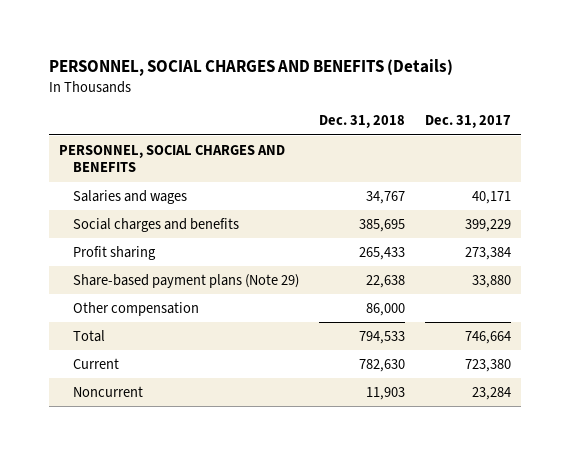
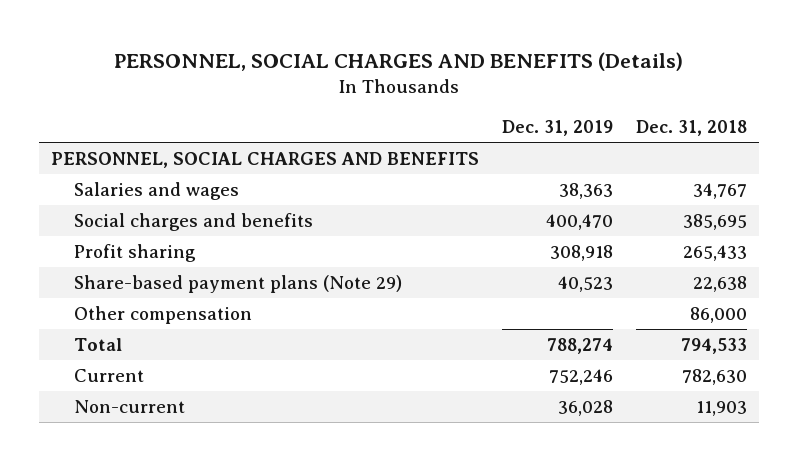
[424,115,511,129] Dec. 31, 2017 -> none
none -> [502,119,614,136] Dec. 31, 2019
[73,386,144,398] Noncurrent -> [73,400,185,414] Non-current

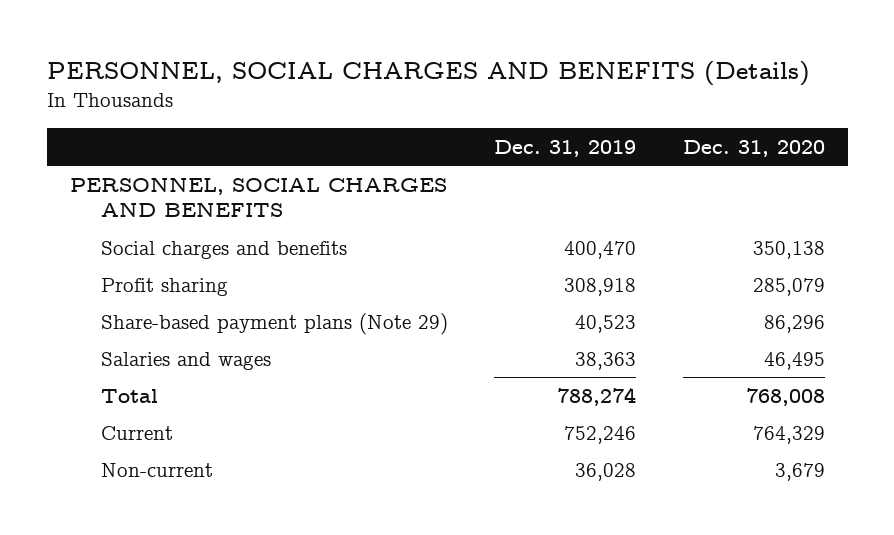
[636,119,748,136] Dec. 31, 2018 -> none
none -> [682,139,825,157] Dec. 31, 2020
[73,306,252,325] Other compensation -> none
[73,182,239,201] Salaries and wages -> [101,351,272,370] Salaries and wages

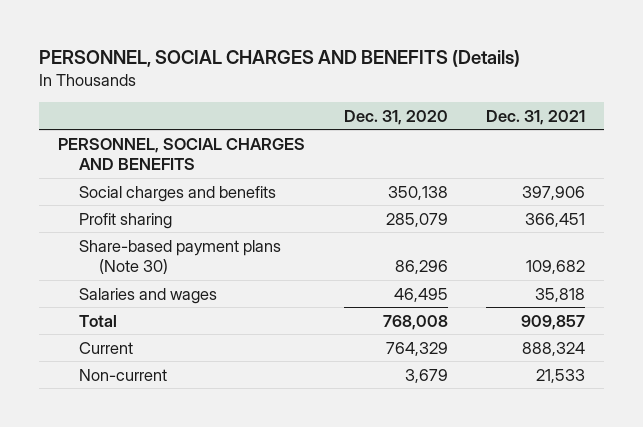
[494,139,637,157] Dec. 31, 2019 -> none
none -> [486,109,586,125] Dec. 31, 2021
[101,312,449,335] Share-based payment plans (Note 29) -> [78,239,281,275] Share-based payment plans (Note 30)

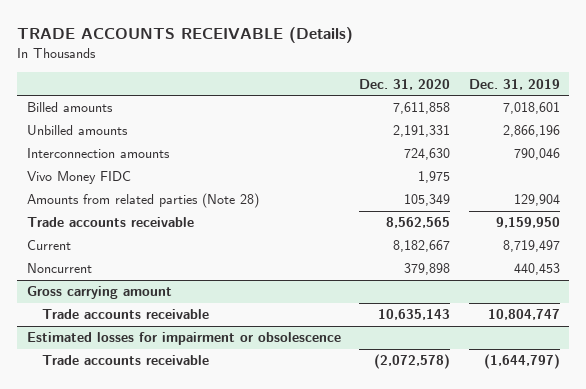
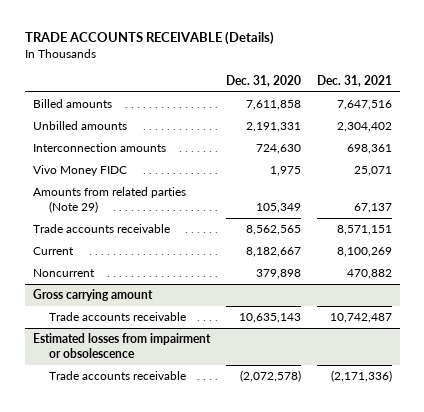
[468,78,560,90] Dec. 31, 2019 -> none
none -> [316,74,392,87] Dec. 31, 2021
[26,193,259,209] Amounts from related parties (Note 28) -> [32,187,186,213] Amounts from related parties (Note 29)
[26,332,341,346] Estimated losses for impairment or obsolescence -> [32,333,211,358] Estimated losses from impairment or obsolescence

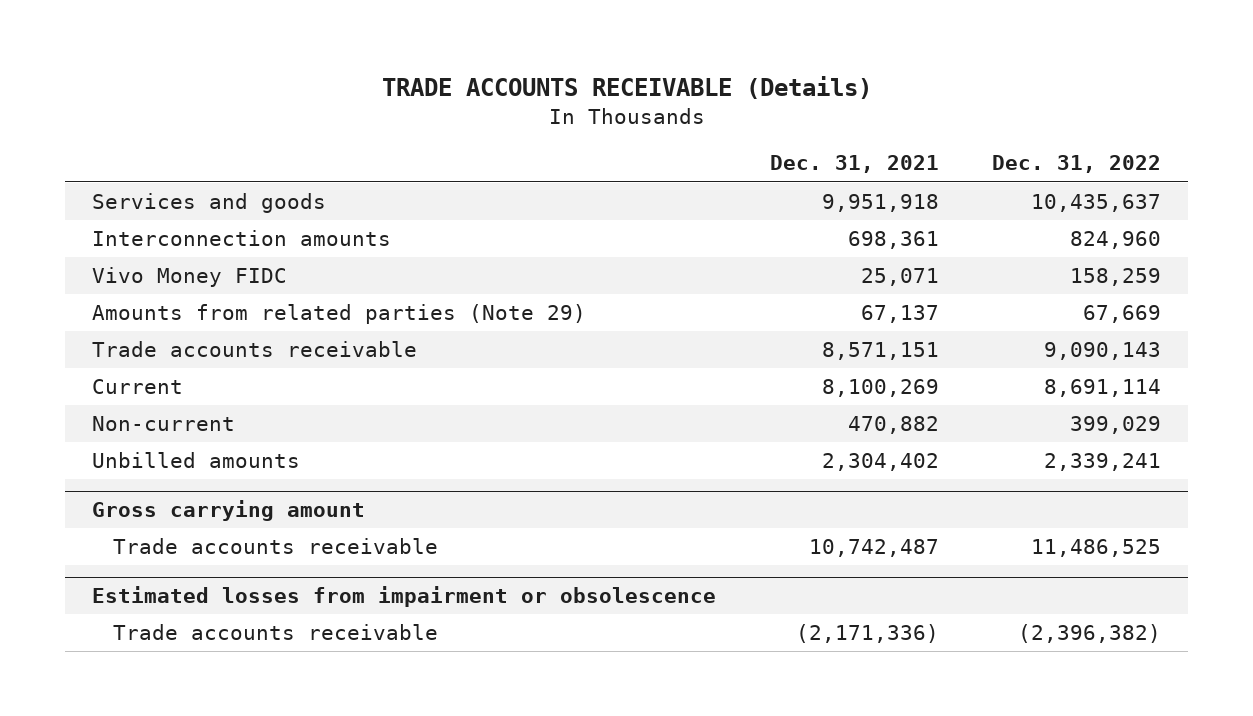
[225,74,301,87] Dec. 31, 2020 -> none
none -> [992,155,1162,174] Dec. 31, 2022
[32,99,112,109] Billed amounts -> none
none -> [91,192,326,213] Services and goods
[32,269,95,278] Noncurrent -> [91,415,235,431] Non-current
[32,121,127,131] Unbilled amounts -> [91,451,300,468] Unbilled amounts

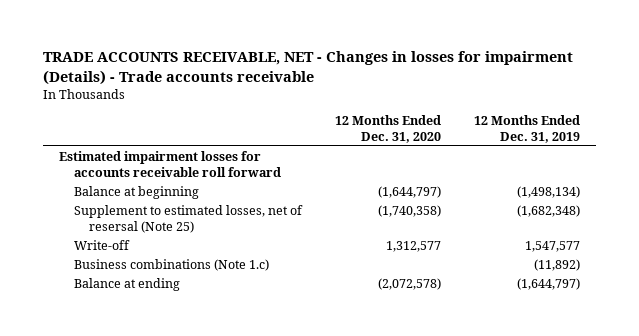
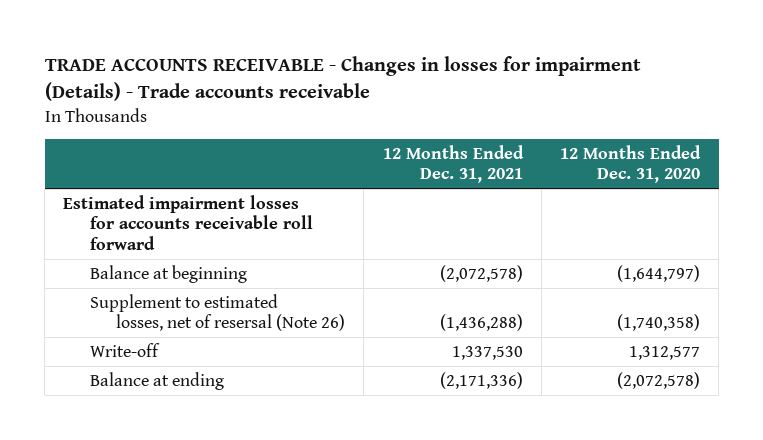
[42,51,573,85] TRADE ACCOUNTS RECEIVABLE, NET - Changes in losses for impairment (Details) - Trade accounts receivable -> [44,56,641,102] TRADE ACCOUNTS RECEIVABLE - Changes in losses for impairment (Details) - Trade accounts receivable
[473,115,580,143] 12 Months Ended Dec. 31, 2019 -> none
none -> [382,144,524,184] 12 Months Ended Dec. 31, 2021
[74,205,304,233] Supplement to estimated losses, net of resersal (Note 25) -> [89,293,346,332] Supplement to estimated losses, net of resersal (Note 26)
[74,259,270,272] Business combinations (Note 1.c) -> none

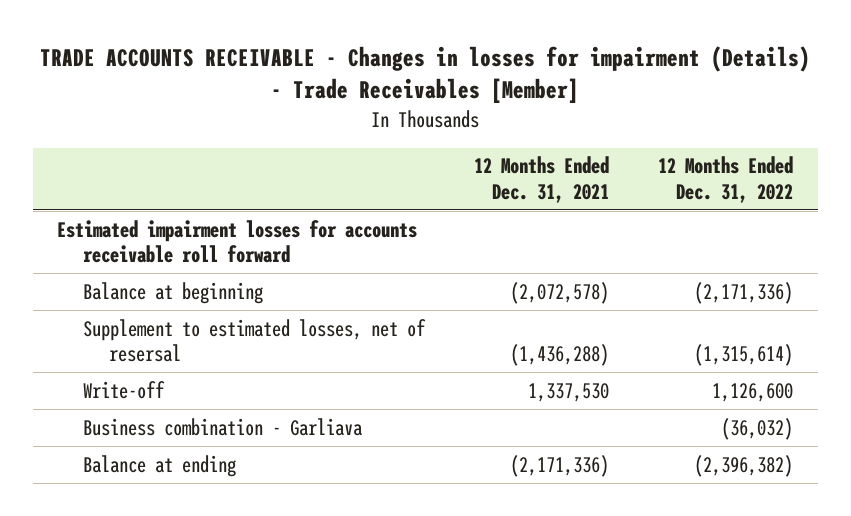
[44,56,641,102] TRADE ACCOUNTS RECEIVABLE - Changes in losses for impairment (Details) - Trade accounts receivable -> [40,45,811,105] TRADE ACCOUNTS RECEIVABLE - Changes in losses for impairment (Details) - Trade Receivables [Member]
[560,144,702,184] 12 Months Ended Dec. 31, 2020 -> none
none -> [658,156,794,204] 12 Months Ended Dec. 31, 2022
[89,293,346,332] Supplement to estimated losses, net of resersal (Note 26) -> [83,318,427,363] Supplement to estimated losses, net of resersal
none -> [83,417,364,436] Business combination - Garliava

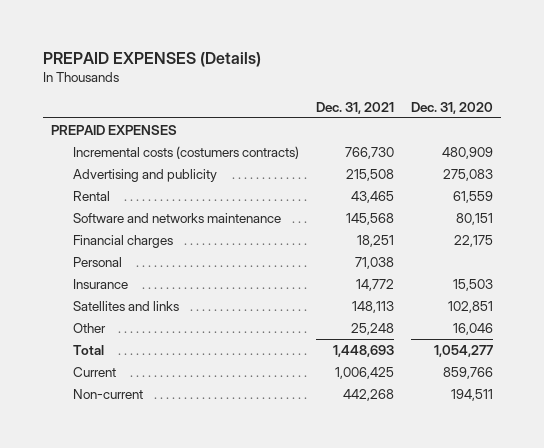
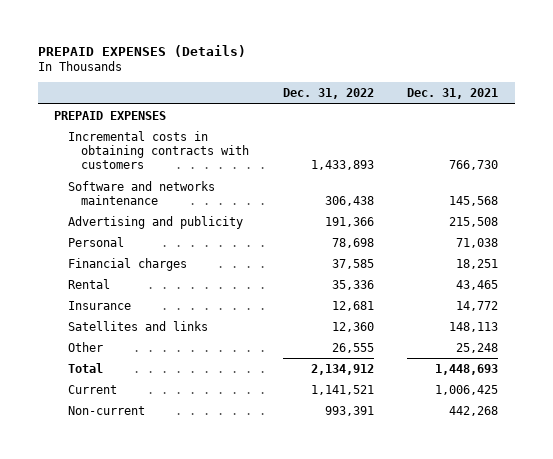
[410,101,493,114] Dec. 31, 2020 -> none
none -> [282,88,374,100] Dec. 31, 2022
[72,145,299,159] Incremental costs (costumers contracts) -> [67,130,250,170] Incremental costs in obtaining contracts with customers
[72,168,217,182] Advertising and publicity -> [67,215,243,229] Advertising and publicity
[72,234,173,248] Financial charges -> [67,257,187,271] Financial charges
[72,190,110,201] Rental -> [67,278,110,289] Rental

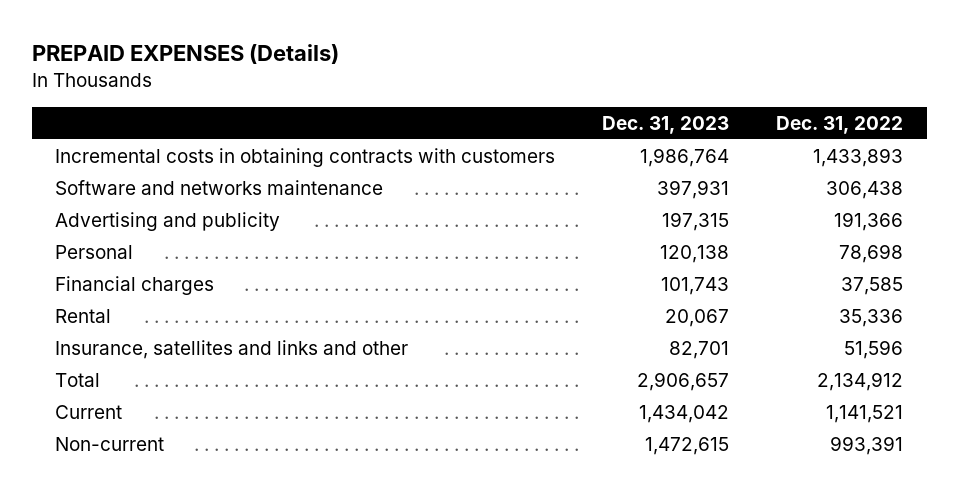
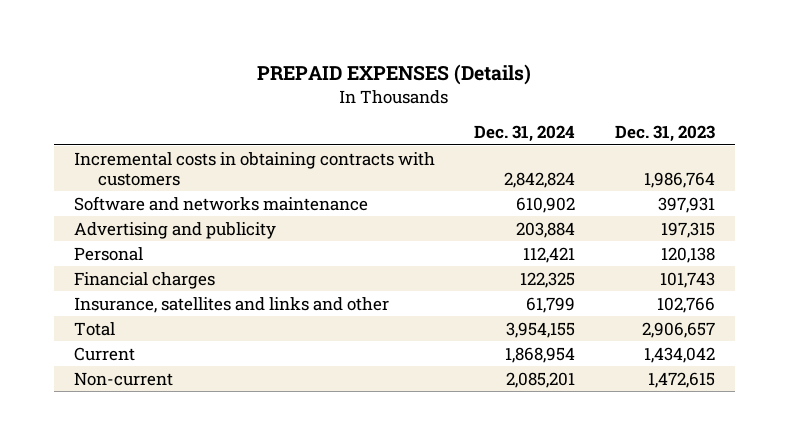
[776,115,904,134] Dec. 31, 2022 -> none
none -> [474,125,576,143] Dec. 31, 2024
[55,308,112,323] Rental -> none
[669,340,730,359] 82,701 -> [656,296,715,313] 102,766

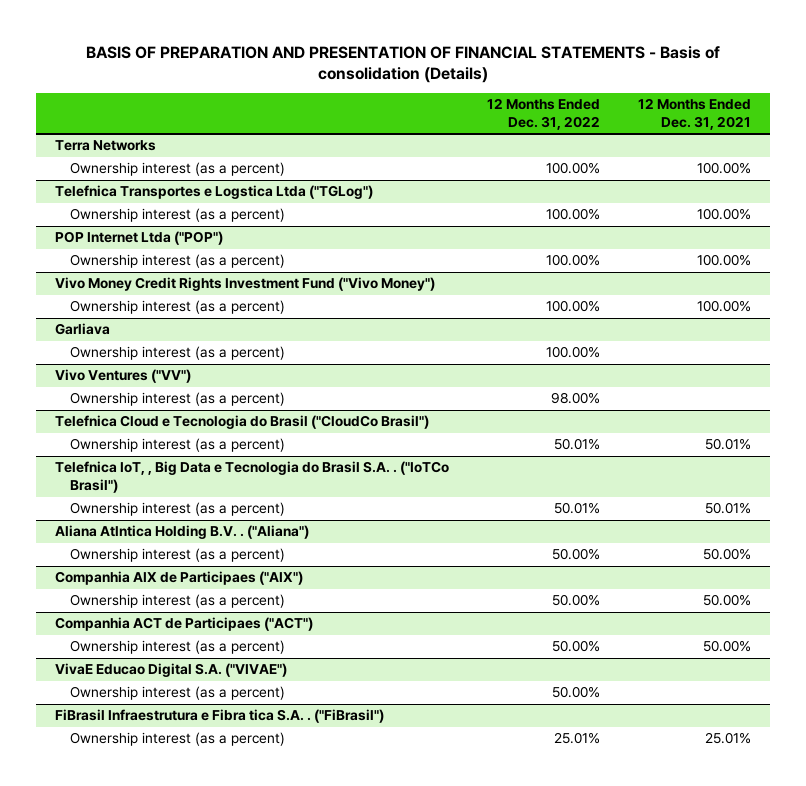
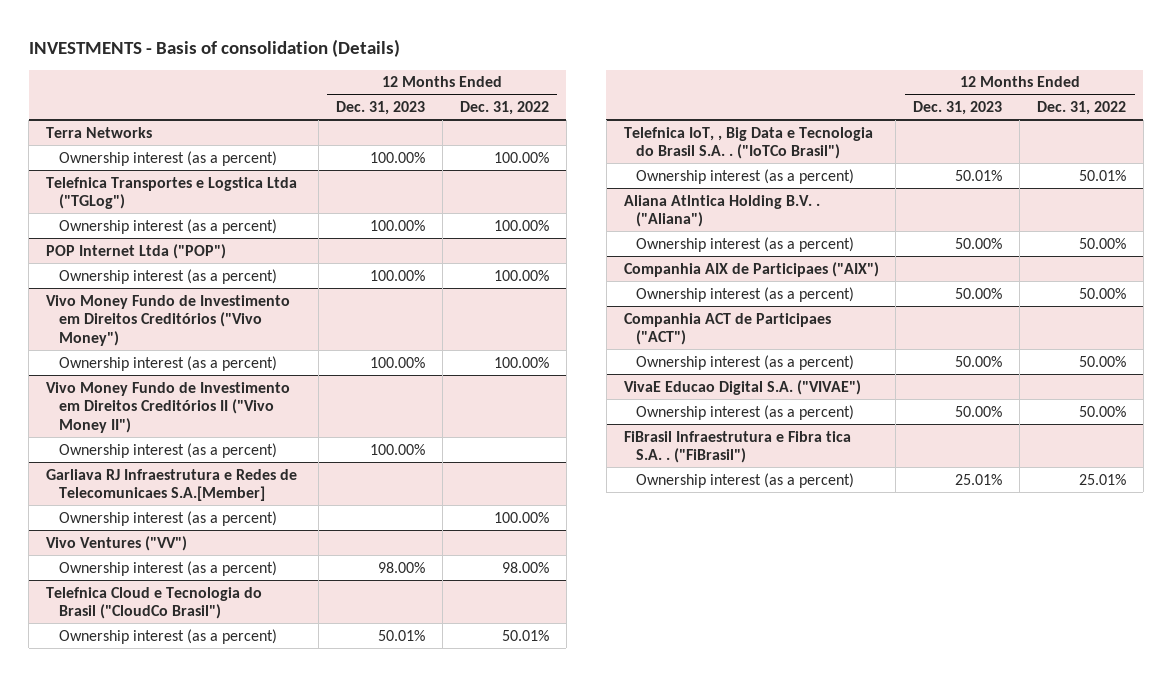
[86,45,721,83] BASIS OF PREPARATION AND PRESENTATION OF FINANCIAL STATEMENTS - Basis of consolidation (Details) -> [28,38,400,57] INVESTMENTS - Basis of consolidation (Details)
[638,98,752,130] 12 Months Ended Dec. 31, 2021 -> none
none -> [335,101,425,116] Dec. 31, 2023
[55,277,436,292] Vivo Money Credit Rights Investment Fund ("Vivo Money") -> none
none -> [46,294,291,346] Vivo Money Fundo de Investimento em Direitos Creditórios ("Vivo Money")
none -> [46,381,291,433] Vivo Money Fundo de Investimento em Direitos Creditórios II ("Vivo Money II")
none -> [58,442,277,458] Ownership interest (as a percent)
[55,323,111,336] Garliava -> [46,468,298,502] Garliava RJ Infraestrutura e Redes de Telecomunicaes S.A.[Member]

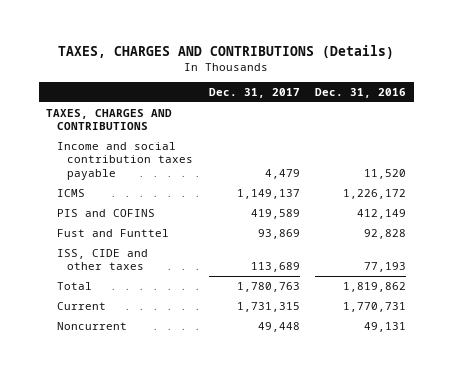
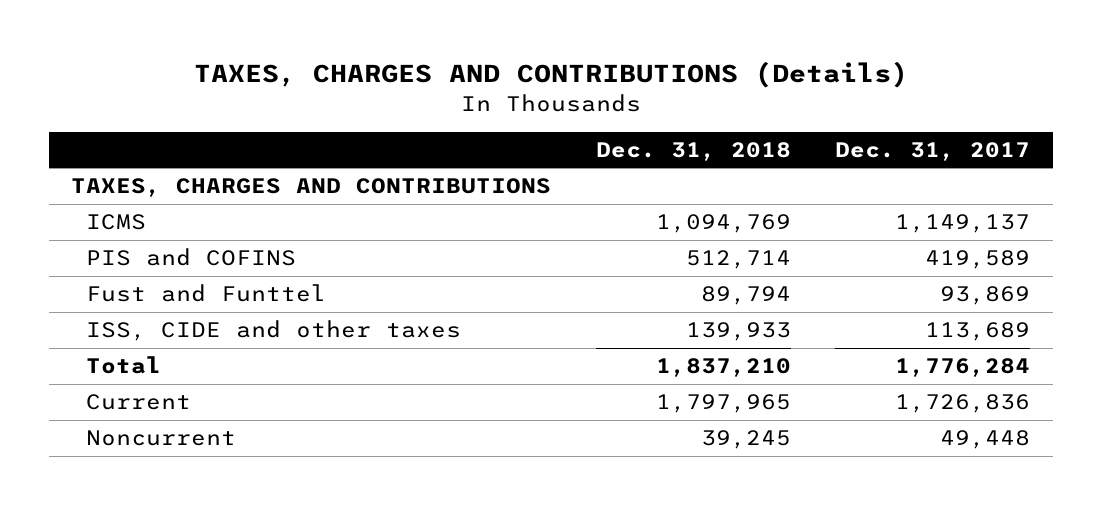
[314,88,406,99] Dec. 31, 2016 -> none
none -> [595,142,791,162] Dec. 31, 2018
[56,141,194,180] Income and social contribution taxes payable -> none
[236,281,300,292] 1,780,763 -> [895,358,1031,378] 1,776,284
[236,301,300,312] 1,731,315 -> [895,394,1031,414] 1,726,836

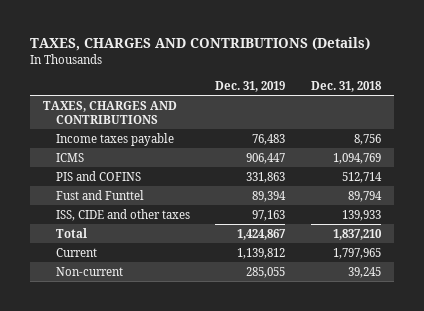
[835,142,1031,162] Dec. 31, 2017 -> none
none -> [215,80,286,92] Dec. 31, 2019
none -> [56,132,175,146] Income taxes payable
[86,430,237,447] Noncurrent -> [56,266,124,276] Non-current

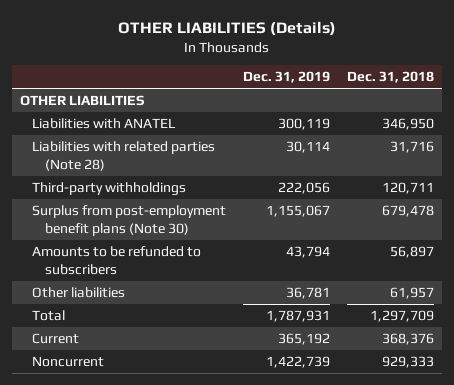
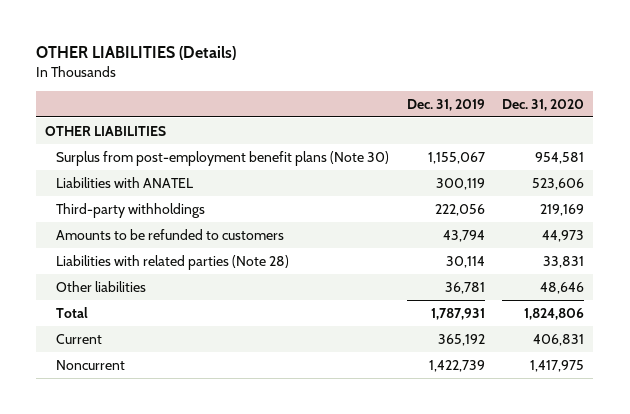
[346,71,434,84] Dec. 31, 2018 -> none
none -> [502,98,585,111] Dec. 31, 2020
[32,204,227,236] Surplus from post-employment benefit plans (Note 30) -> [55,150,389,166] Surplus from post-employment benefit plans (Note 30)
[32,245,202,275] Amounts to be refunded to subscribers -> [55,228,284,240] Amounts to be refunded to customers
[32,140,216,171] Liabilities with related parties (Note 28) -> [55,254,289,270] Liabilities with related parties (Note 28)

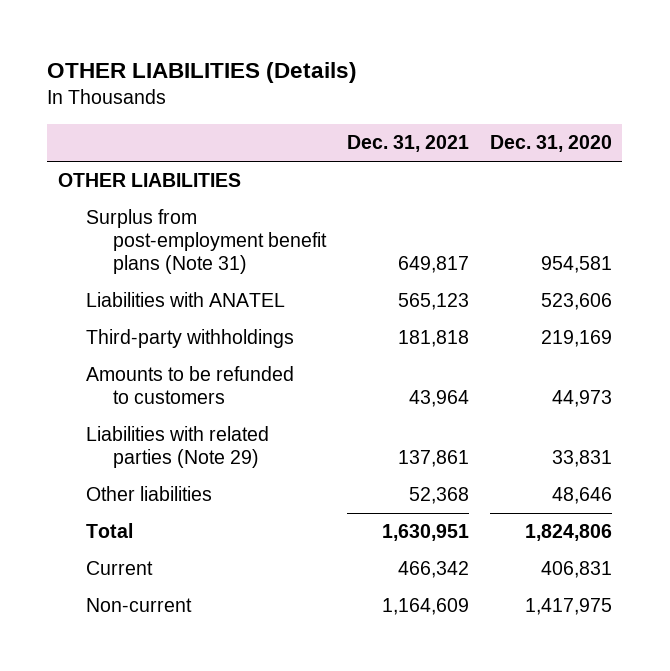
[406,98,485,111] Dec. 31, 2019 -> none
none -> [347,135,470,153] Dec. 31, 2021
[55,150,389,166] Surplus from post-employment benefit plans (Note 30) -> [85,209,328,275] Surplus from post-employment benefit plans (Note 31)
[55,254,289,270] Liabilities with related parties (Note 28) -> [85,426,269,469] Liabilities with related parties (Note 29)
[55,359,125,370] Noncurrent -> [85,598,192,613] Non-current

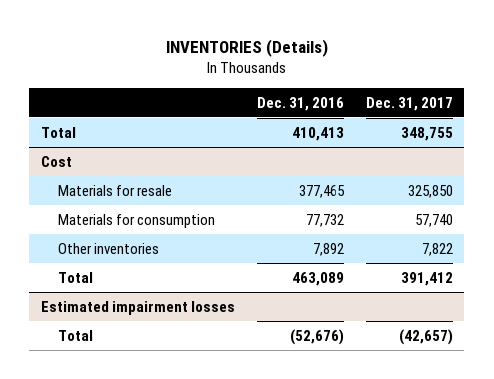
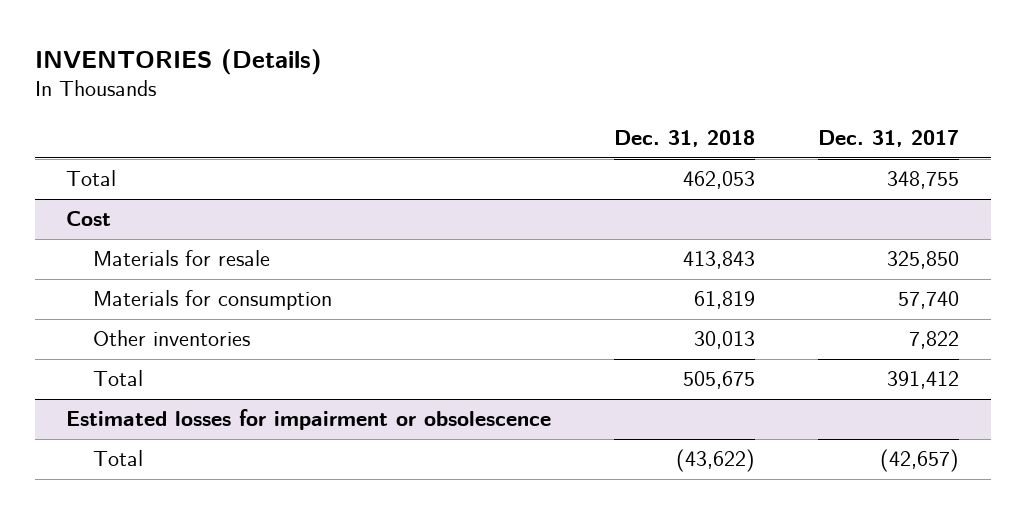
[256,96,344,111] Dec. 31, 2016 -> none
none -> [614,130,756,148] Dec. 31, 2018
[40,300,235,315] Estimated impairment losses -> [66,409,552,431] Estimated losses for impairment or obsolescence

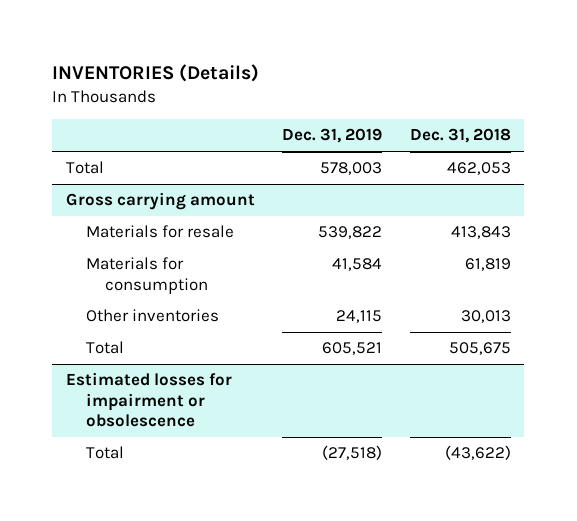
[818,130,960,148] Dec. 31, 2017 -> none
none -> [282,128,383,144] Dec. 31, 2019
[66,211,112,227] Cost -> [65,192,255,211] Gross carrying amount

